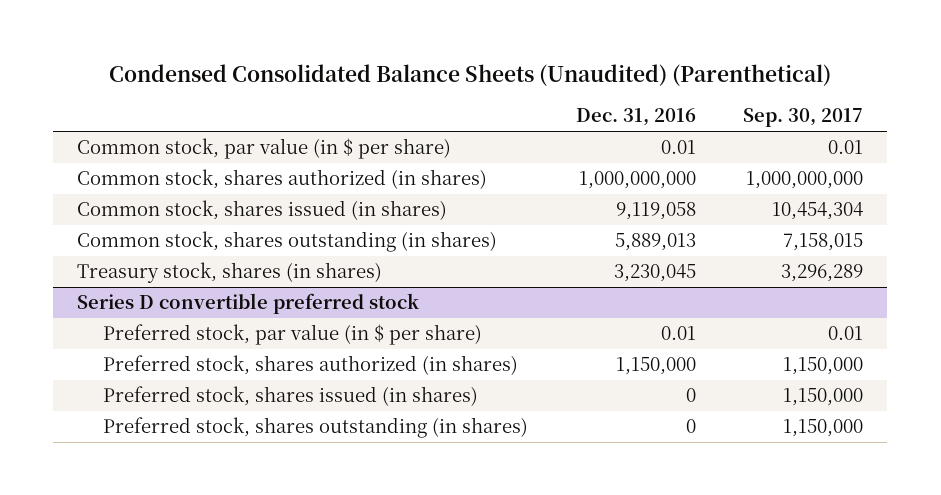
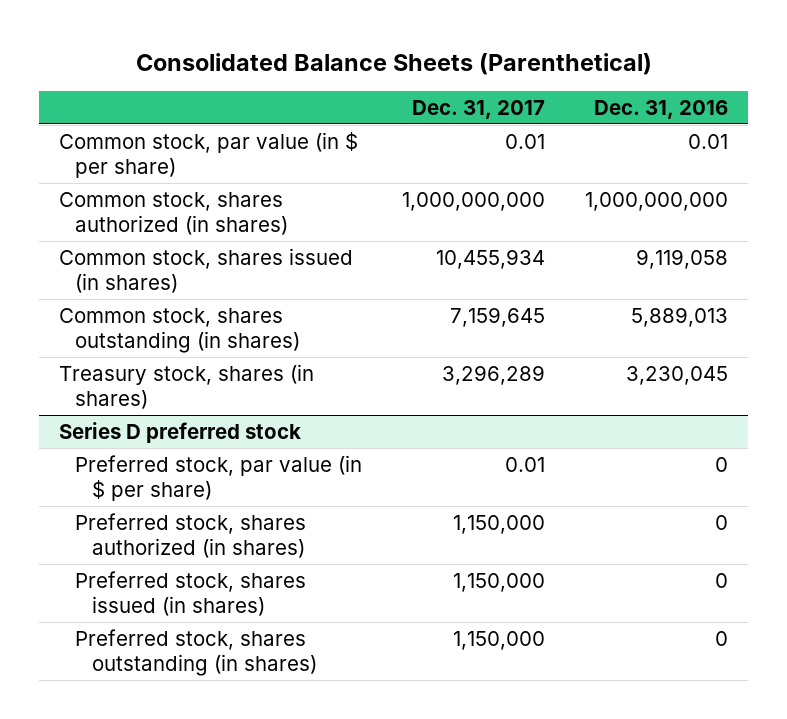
[109,63,832,86] Condensed Consolidated Balance Sheets (Unaudited) (Parenthetical) -> [135,52,652,75] Consolidated Balance Sheets (Parenthetical)
[743,108,864,128] Sep. 30, 2017 -> none
none -> [412,99,546,119] Dec. 31, 2017
[77,293,420,315] Series D convertible preferred stock -> [58,421,301,443] Series D preferred stock
[660,326,696,341] 0.01 -> [715,456,729,472] 0
[615,357,696,376] 1,150,000 -> [715,514,729,530] 0

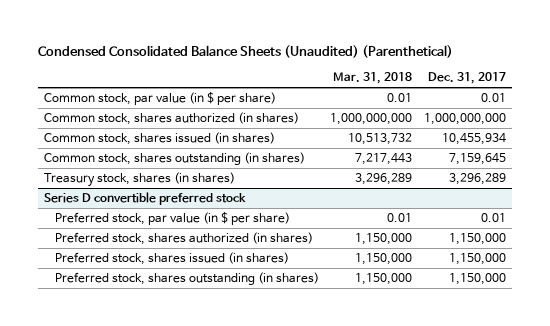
[135,52,652,75] Consolidated Balance Sheets (Parenthetical) -> [38,44,454,58] Condensed Consolidated Balance Sheets (Unaudited) (Parenthetical)
[594,99,729,119] Dec. 31, 2016 -> none
none -> [333,72,413,85] Mar. 31, 2018
[58,421,301,443] Series D preferred stock -> [43,192,246,206] Series D convertible preferred stock

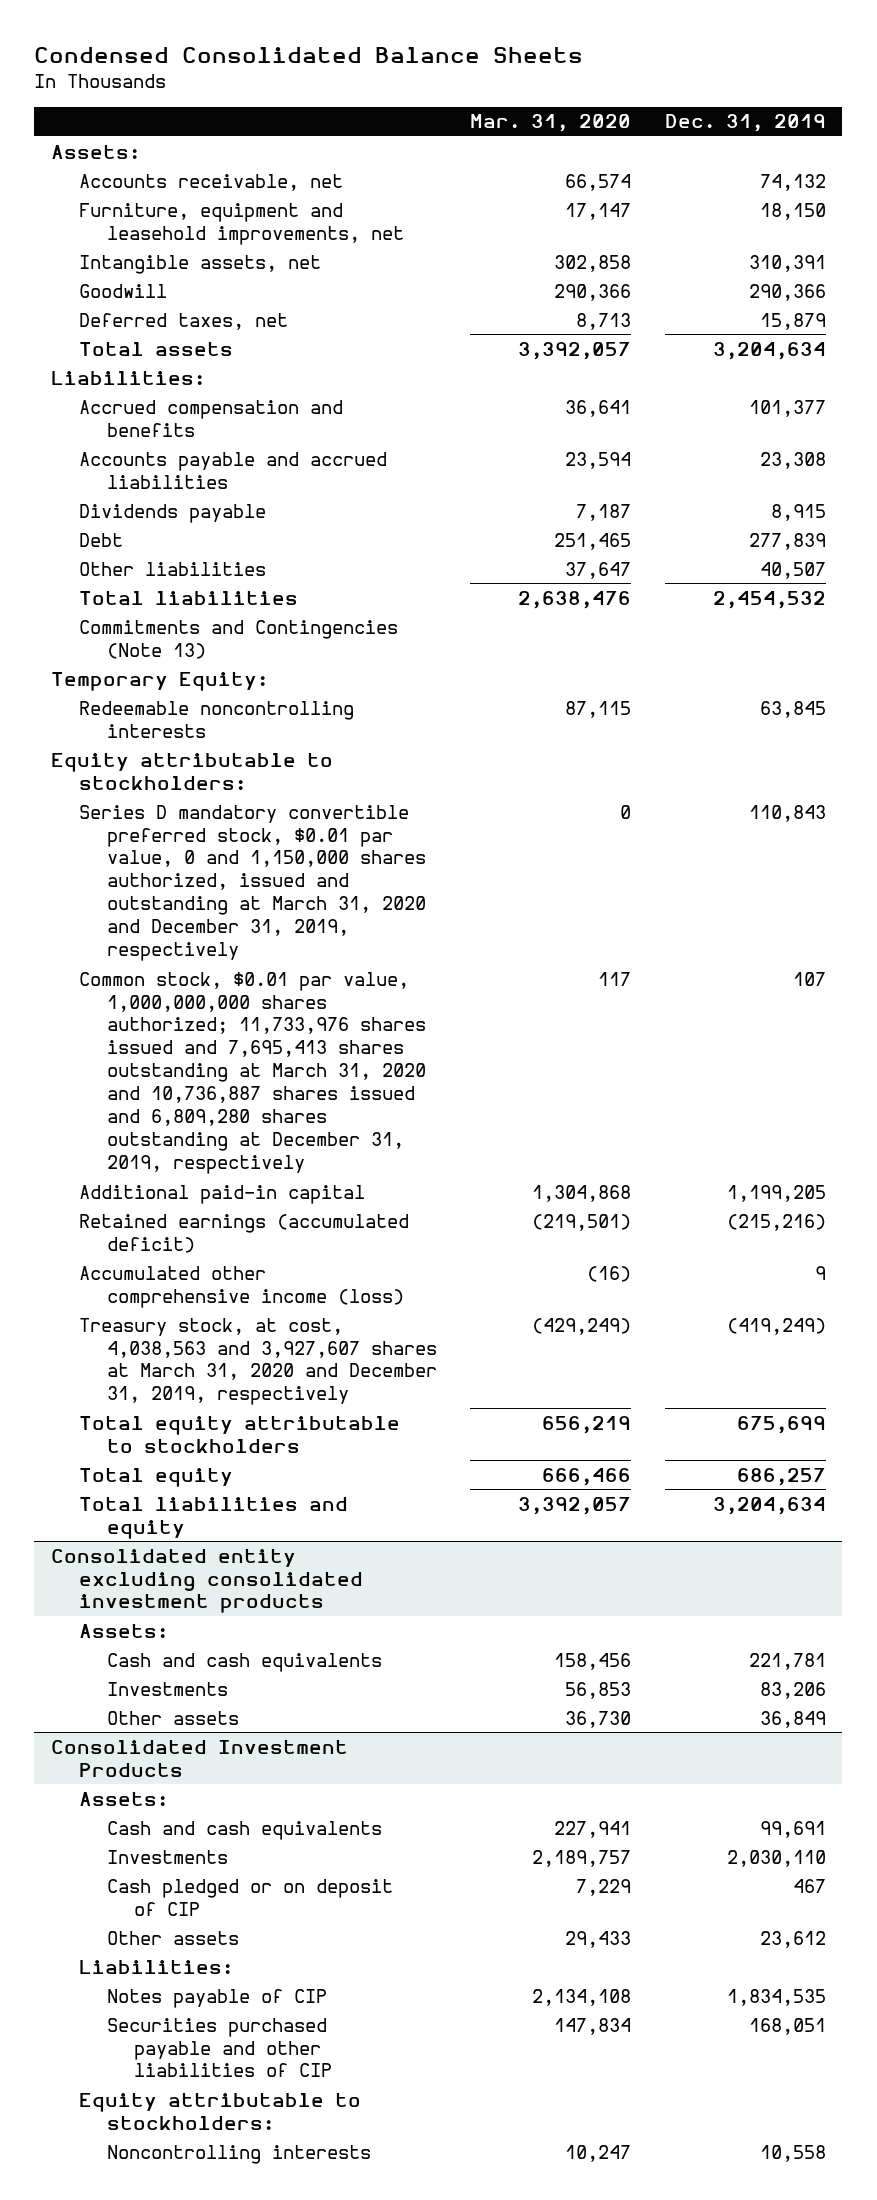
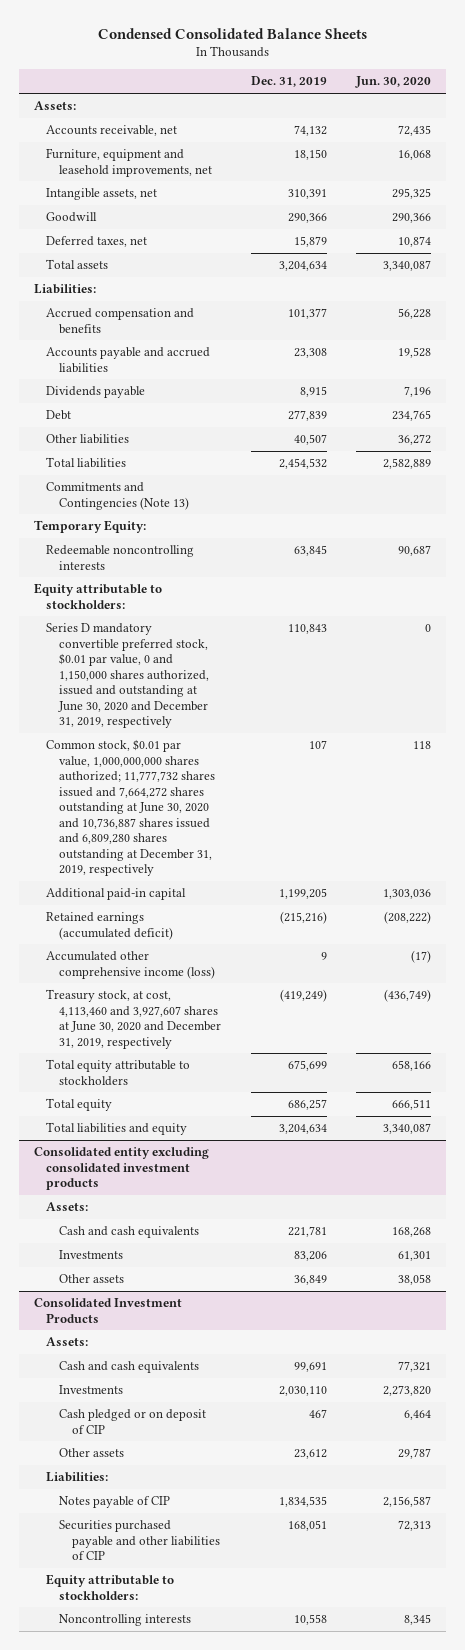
[470,114,632,133] Mar. 31, 2020 -> none
none -> [355,76,432,89] Jun. 30, 2020
[78,804,426,962] Series D mandatory convertible preferred stock, $0.01 par value, 0 and 1,150,000 shares authorized, issued and outstanding at March 31, 2020 and December 31, 2019, respectively -> [46,623,209,729] Series D mandatory convertible preferred stock, $0.01 par value, 0 and 1,150,000 shares authorized, issued and outstanding at June 30, 2020 and December 31, 2019, respectively
[78,971,426,1175] Common stock, $0.01 par value, 1,000,000,000 shares authorized; 11,733,976 shares issued and 7,695,413 shares outstanding at March 31, 2020 and 10,736,887 shares issued and 6,809,280 shares outstanding at December 31, 2019, respectively -> [46,739,215,877] Common stock, $0.01 par value, 1,000,000,000 shares authorized; 11,777,732 shares issued and 7,664,272 shares outstanding at June 30, 2020 and 10,736,887 shares issued and 6,809,280 shares outstanding at December 31, 2019, respectively
[78,1317,437,1406] Treasury stock, at cost, 4,038,563 and 3,927,607 shares at March 31, 2020 and December 31, 2019, respectively -> [46,989,221,1049] Treasury stock, at cost, 4,113,460 and 3,927,607 shares at June 30, 2020 and December 31, 2019, respectively

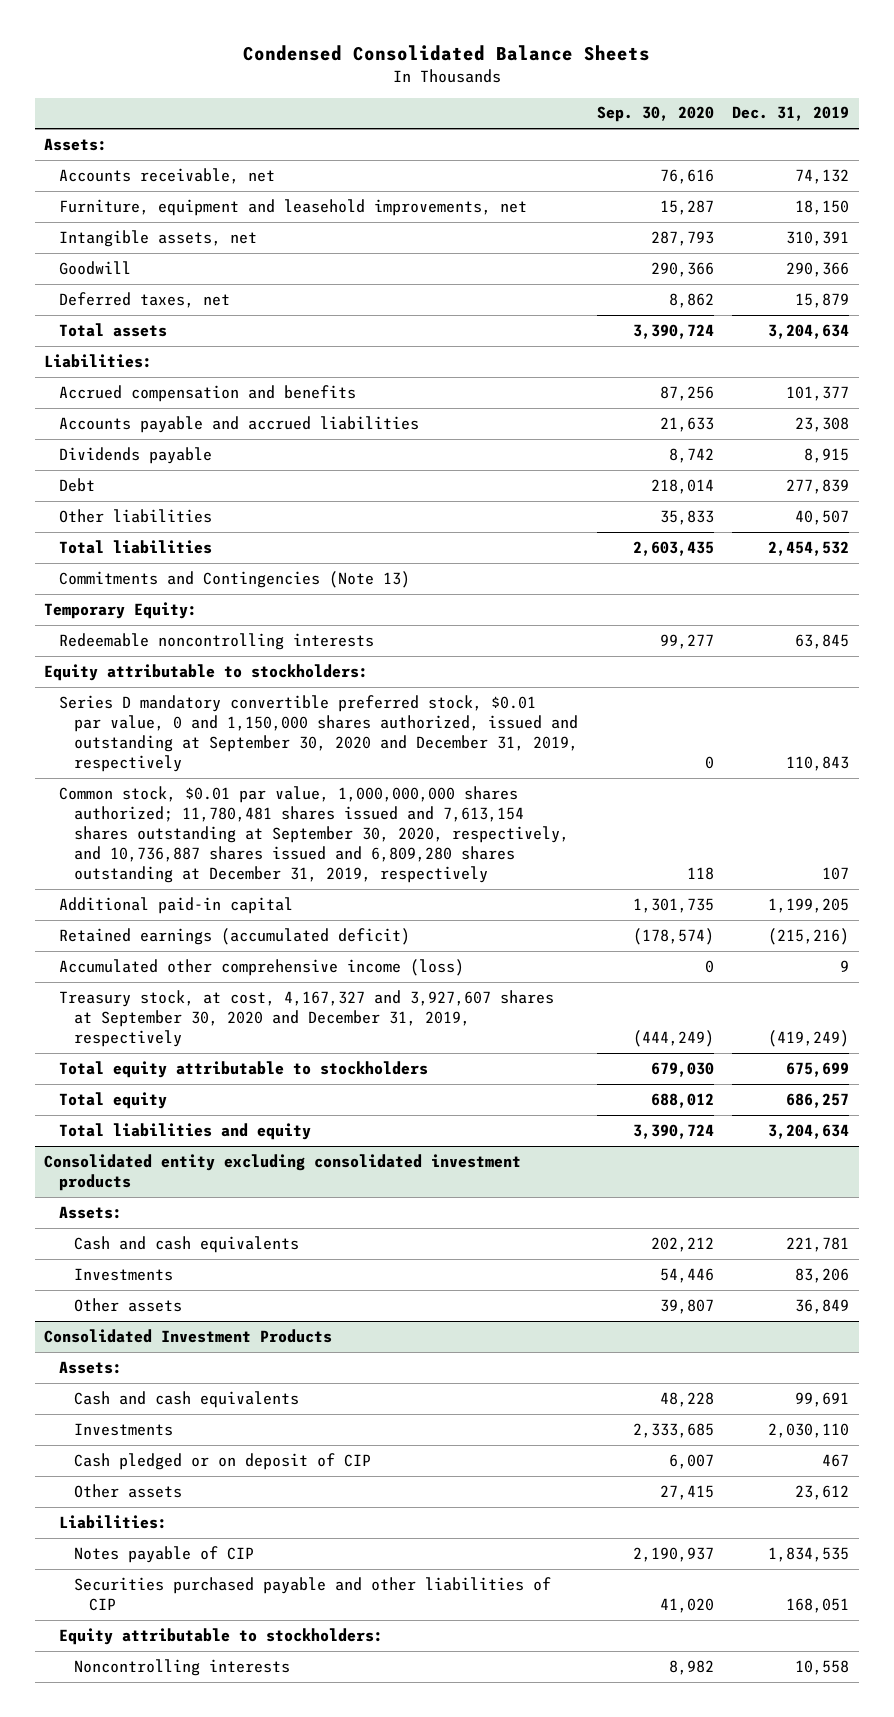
[355,76,432,89] Jun. 30, 2020 -> none
none -> [596,106,714,123] Sep. 30, 2020
[46,623,209,729] Series D mandatory convertible preferred stock, $0.01 par value, 0 and 1,150,000 shares authorized, issued and outstanding at June 30, 2020 and December 31, 2019, respectively -> [59,694,579,773] Series D mandatory convertible preferred stock, $0.01 par value, 0 and 1,150,000 shares authorized, issued and outstanding at September 30, 2020 and December 31, 2019, respectively
[46,739,215,877] Common stock, $0.01 par value, 1,000,000,000 shares authorized; 11,777,732 shares issued and 7,664,272 shares outstanding at June 30, 2020 and 10,736,887 shares issued and 6,809,280 shares outstanding at December 31, 2019, respectively -> [59,785,570,884] Common stock, $0.01 par value, 1,000,000,000 shares authorized; 11,780,481 shares issued and 7,613,154 shares outstanding at September 30, 2020, respectively, and 10,736,887 shares issued and 6,809,280 shares outstanding at December 31, 2019, respectively
[46,989,221,1049] Treasury stock, at cost, 4,113,460 and 3,927,607 shares at June 30, 2020 and December 31, 2019, respectively -> [59,989,555,1048] Treasury stock, at cost, 4,167,327 and 3,927,607 shares at September 30, 2020 and December 31, 2019, respectively

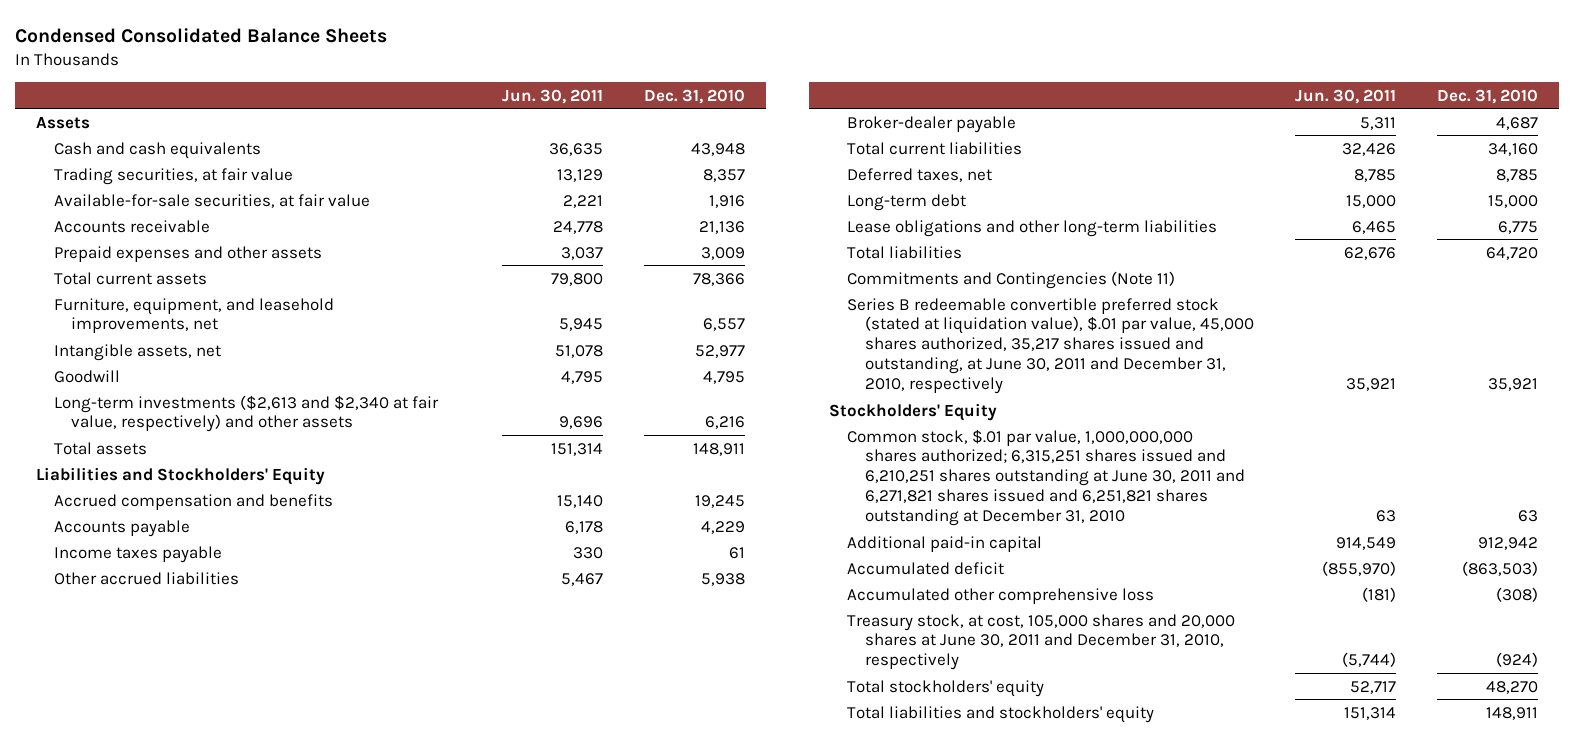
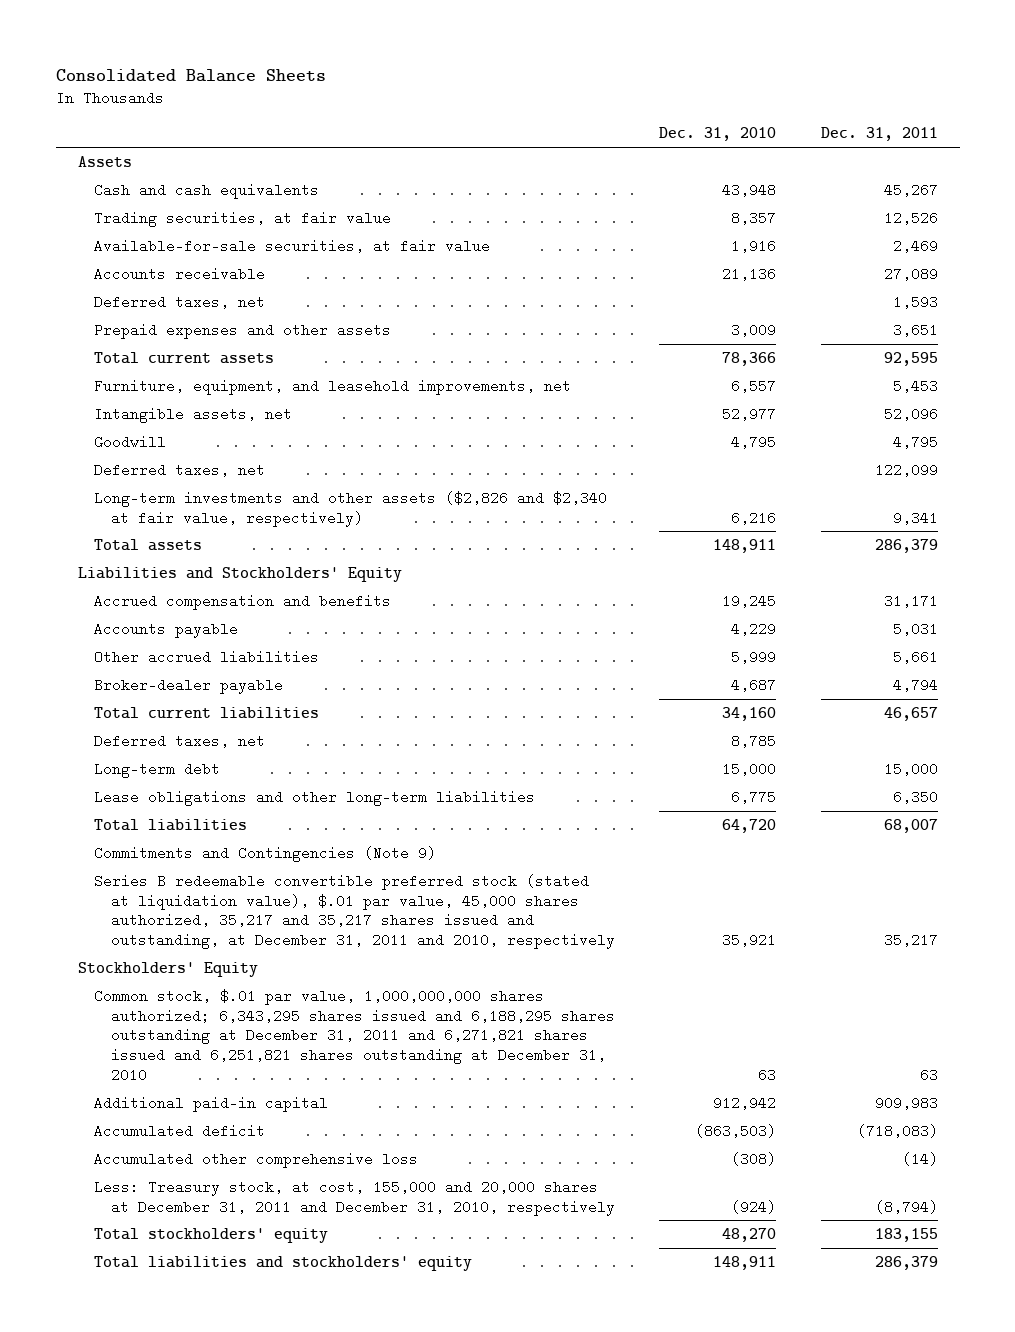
[15,27,388,43] Condensed Consolidated Balance Sheets -> [55,69,326,83] Consolidated Balance Sheets
[501,88,603,104] Jun. 30, 2011 -> none
none -> [820,127,938,142] Dec. 31, 2011
none -> [94,294,266,309] Deferred taxes, net
none -> [94,462,266,477] Deferred taxes, net
[53,394,439,433] Long-term investments ($2,613 and $2,340 at fair value, respectively) and other assets -> [94,490,608,527] Long-term investments and other assets ($2,826 and $2,340 at fair value, respectively)
[53,545,222,563] Income taxes payable -> none
[701,572,746,586] 5,938 -> [731,649,777,664] 5,999
[846,270,1175,289] Commitments and Contingencies (Note 11) -> [94,845,437,862] Commitments and Contingencies (Note 9)
[846,297,1254,394] Series B redeemable convertible preferred stock (stated at liquidation value), $.01 par value, 45,000 shares authorized, 35,217 shares issued and outstanding, at June 30, 2011 and December 31, 2010, respectively -> [94,873,615,950] Series B redeemable convertible preferred stock (stated at liquidation value), $.01 par value, 45,000 shares authorized, 35,217 and 35,217 shares issued and outstanding, at December 31, 2011 and 2010, respectively
[846,428,1245,526] Common stock, $.01 par value, 1,000,000,000 shares authorized; 6,315,251 shares issued and 6,210,251 shares outstanding at June 30, 2011 and 6,271,821 shares issued and 6,251,821 shares outstanding at December 31, 2010 -> [94,988,615,1082] Common stock, $.01 par value, 1,000,000,000 shares authorized; 6,343,295 shares issued and 6,188,295 shares outstanding at December 31, 2011 and 6,271,821 shares issued and 6,251,821 shares outstanding at December 31, 2010
[846,613,1235,671] Treasury stock, at cost, 105,000 shares and 20,000 shares at June 30, 2011 and December 31, 2010, respectively -> [94,1179,615,1216] Less: Treasury stock, at cost, 155,000 and 20,000 shares at December 31, 2011 and December 31, 2010, respectively

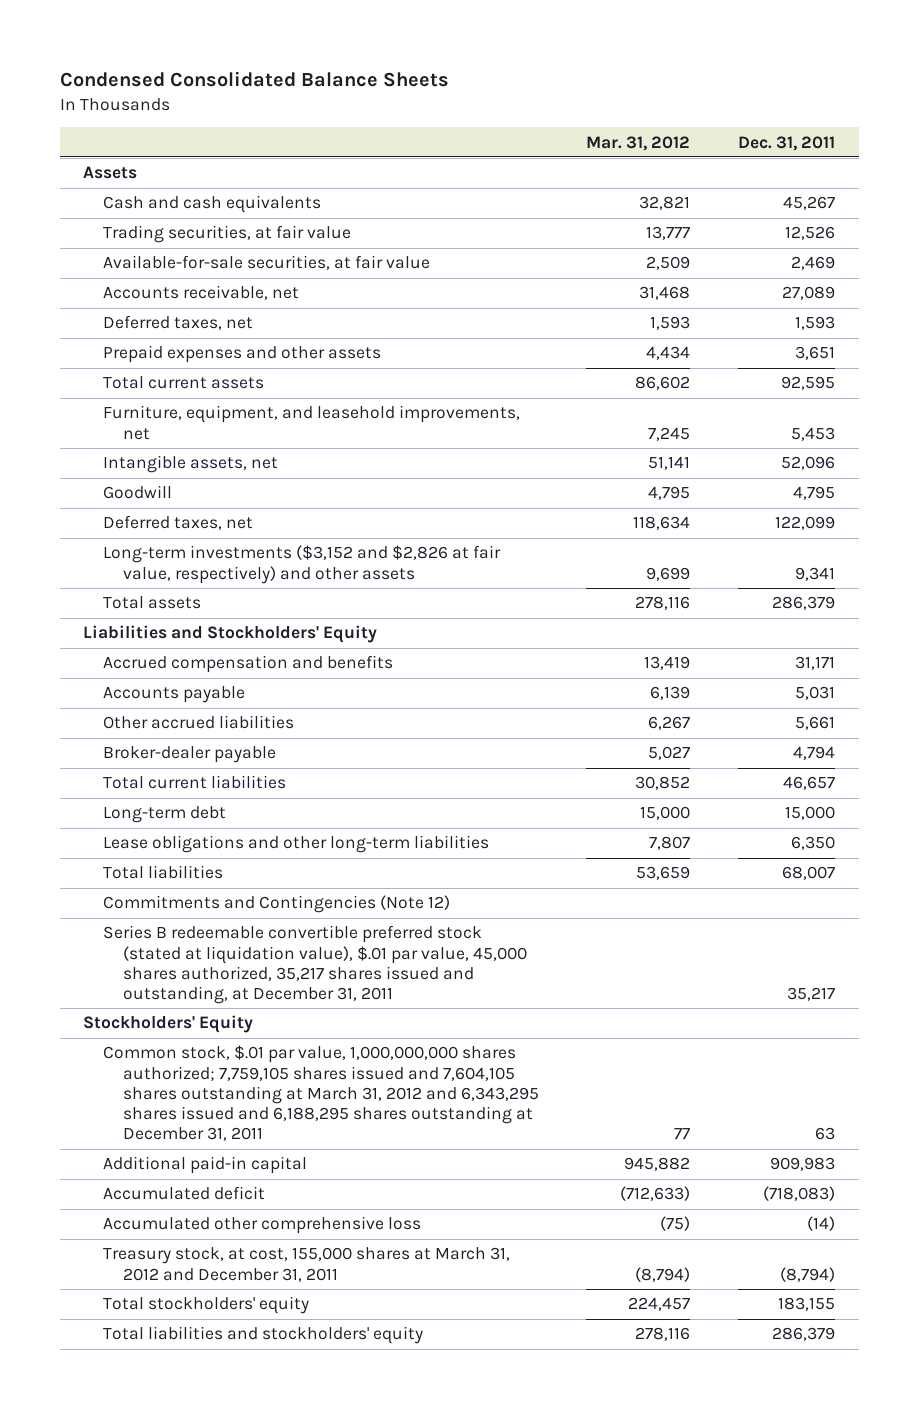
[55,69,326,83] Consolidated Balance Sheets -> [59,71,449,88] Condensed Consolidated Balance Sheets
[659,127,777,142] Dec. 31, 2010 -> none
none -> [586,135,691,151] Mar. 31, 2012
[94,266,266,281] Accounts receivable -> [103,285,300,301] Accounts receivable, net
[94,490,608,527] Long-term investments and other assets ($2,826 and $2,340 at fair value, respectively) -> [103,545,502,584] Long-term investments ($3,152 and $2,826 at fair value, respectively) and other assets
[94,733,266,748] Deferred taxes, net -> none
[94,845,437,862] Commitments and Contingencies (Note 9) -> [103,895,451,914] Commitments and Contingencies (Note 12)
[94,873,615,950] Series B redeemable convertible preferred stock (stated at liquidation value), $.01 par value, 45,000 shares authorized, 35,217 and 35,217 shares issued and outstanding, at December 31, 2011 and 2010, respectively -> [103,925,527,1004] Series B redeemable convertible preferred stock (stated at liquidation value), $.01 par value, 45,000 shares authorized, 35,217 shares issued and outstanding, at December 31, 2011
[94,988,615,1082] Common stock, $.01 par value, 1,000,000,000 shares authorized; 6,343,295 shares issued and 6,188,295 shares outstanding at December 31, 2011 and 6,271,821 shares issued and 6,251,821 shares outstanding at December 31, 2010 -> [103,1045,539,1142] Common stock, $.01 par value, 1,000,000,000 shares authorized; 7,759,105 shares issued and 7,604,105 shares outstanding at March 31, 2012 and 6,343,295 shares issued and 6,188,295 shares outstanding at December 31, 2011
[94,1179,615,1216] Less: Treasury stock, at cost, 155,000 and 20,000 shares at December 31, 2011 and December 31, 2010, respectively -> [103,1247,511,1282] Treasury stock, at cost, 155,000 shares at March 31, 2012 and December 31, 2011

